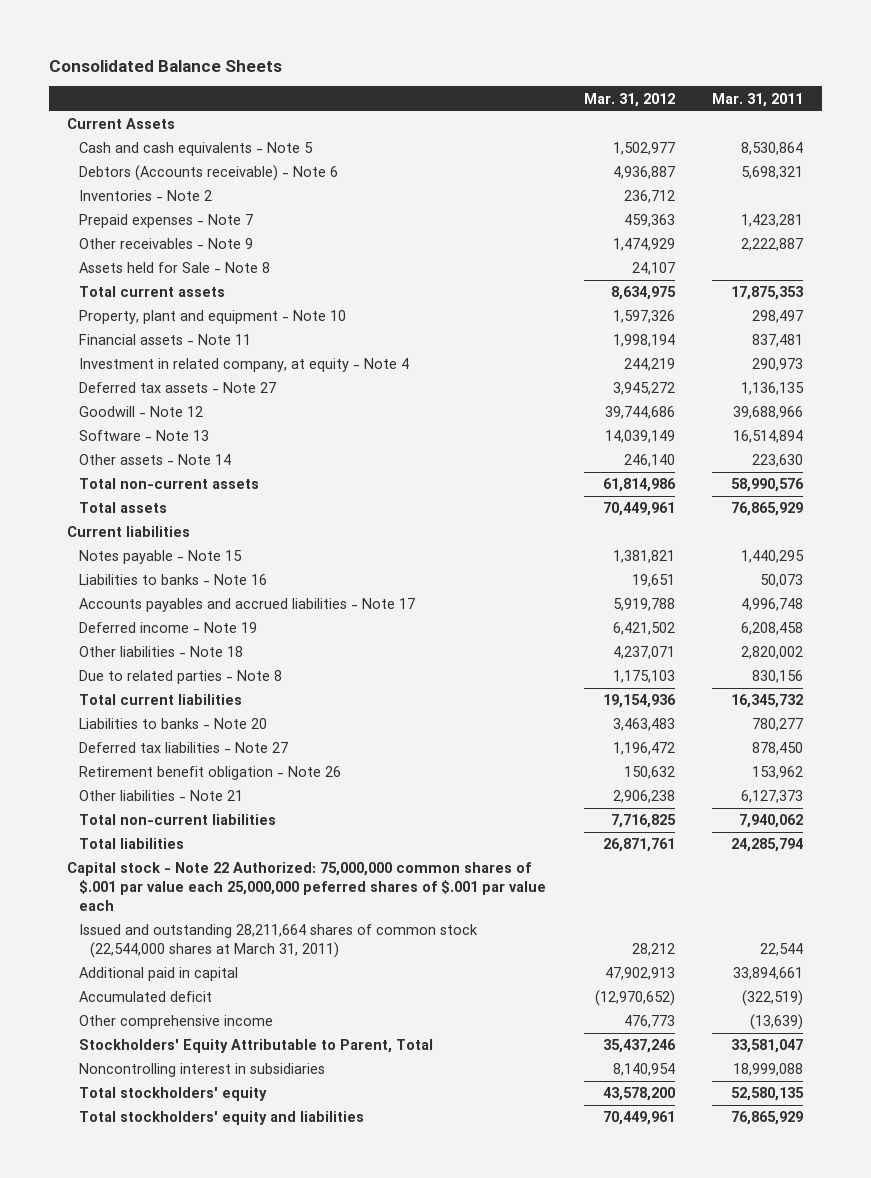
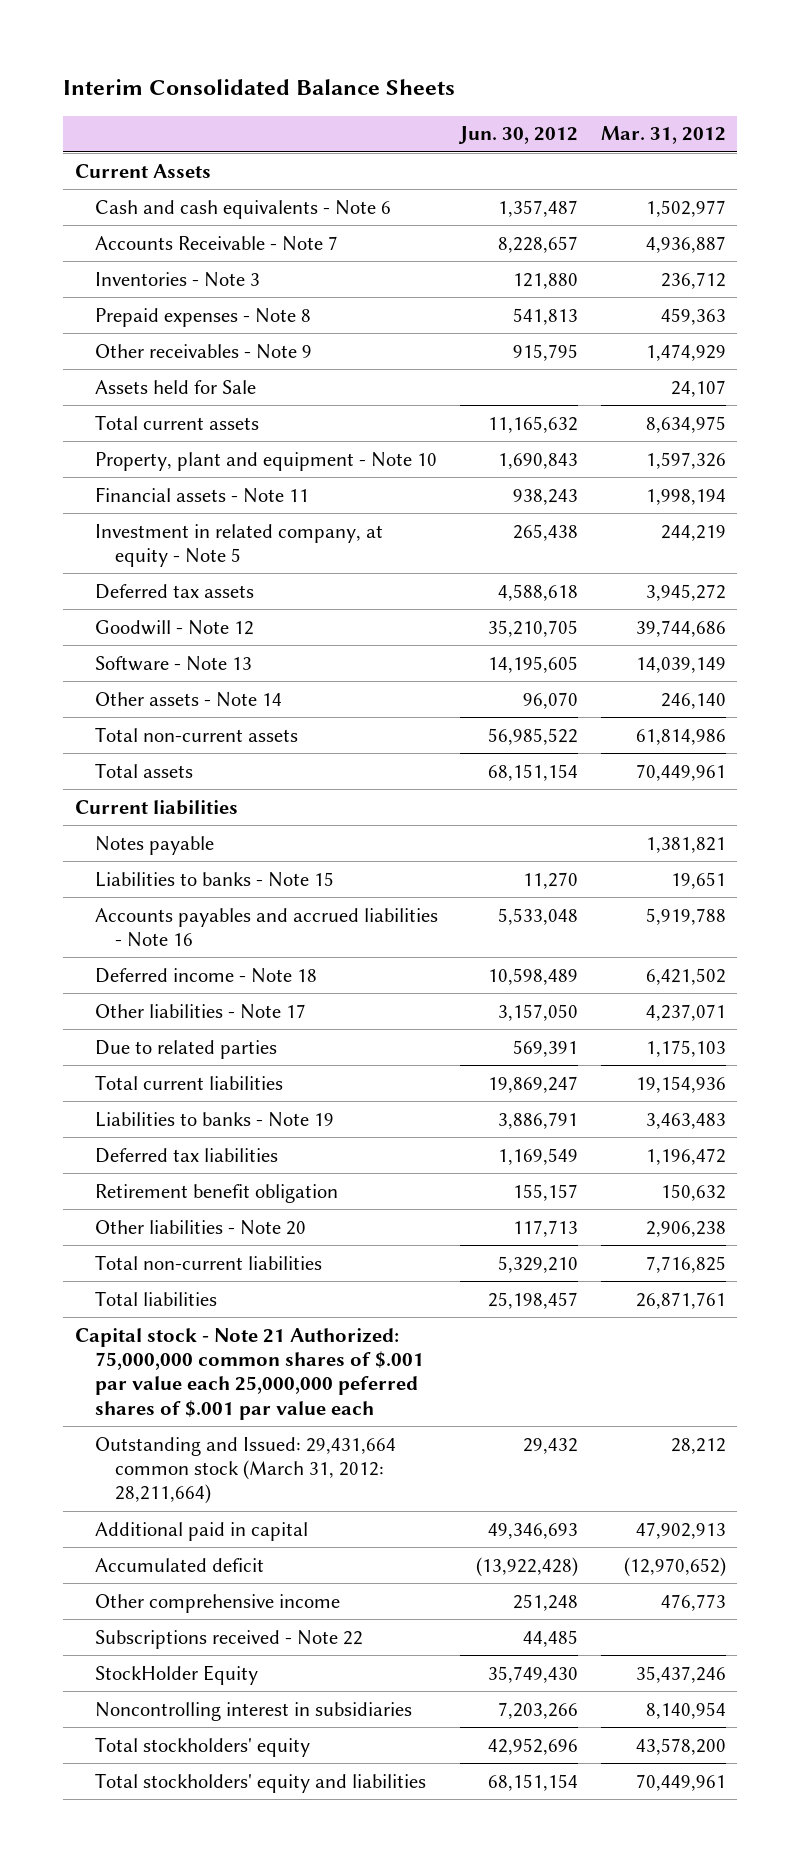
[48,59,282,72] Consolidated Balance Sheets -> [63,79,456,96] Interim Consolidated Balance Sheets
[712,92,804,107] Mar. 31, 2011 -> none
none -> [458,126,579,145] Jun. 30, 2012
[78,142,313,157] Cash and cash equivalents - Note 5 -> [94,199,391,219] Cash and cash equivalents - Note 6
[78,165,338,182] Debtors (Accounts receivable) - Note 6 -> [94,235,338,251] Accounts Receivable - Note 7
[78,190,212,202] Inventories - Note 2 -> [94,271,260,287] Inventories - Note 3
[78,214,253,229] Prepaid expenses - Note 7 -> [94,307,311,327] Prepaid expenses - Note 8
[78,262,270,274] Assets held for Sale - Note 8 -> [94,379,256,394] Assets held for Sale
[78,358,409,373] Investment in related company, at equity - Note 4 -> [94,523,383,568] Investment in related company, at equity - Note 5
[78,382,276,394] Deferred tax assets - Note 27 -> [94,583,254,599] Deferred tax assets
[78,550,242,565] Notes payable - Note 15 -> [94,835,214,855] Notes payable
[78,574,267,586] Liabilities to banks - Note 16 -> [94,871,334,887] Liabilities to banks - Note 15
[78,598,415,613] Accounts payables and accrued liabilities - Note 17 -> [94,907,438,948] Accounts payables and accrued liabilities - Note 16
[78,622,257,634] Deferred income - Note 19 -> [94,967,317,983] Deferred income - Note 18
[78,646,243,658] Other liabilities - Note 18 -> [94,1003,306,1019] Other liabilities - Note 17
[78,670,282,685] Due to related parties - Note 8 -> [94,1039,277,1059] Due to related parties
[78,718,267,730] Liabilities to banks - Note 20 -> [94,1111,334,1127] Liabilities to banks - Note 19
[78,742,288,754] Deferred tax liabilities - Note 27 -> [94,1147,278,1163] Deferred tax liabilities
[78,766,341,781] Retirement benefit obligation - Note 26 -> [94,1183,338,1203] Retirement benefit obligation
[78,790,243,802] Other liabilities - Note 21 -> [94,1219,306,1235] Other liabilities - Note 20
[67,862,546,912] Capital stock - Note 22 Authorized: 75,000,000 common shares of $.001 par value each 25,000,000 peferred shares of $.001 par value each -> [74,1327,424,1420] Capital stock - Note 21 Authorized: 75,000,000 common shares of $.001 par value each 25,000,000 peferred shares of $.001 par value each
[78,924,478,959] Issued and outstanding 28,211,664 shares of common stock (22,544,000 shares at March 31, 2011) -> [94,1436,396,1505] Outstanding and Issued: 29,431,664 common stock (March 31, 2012: 28,211,664)
none -> [94,1629,363,1649] Subscriptions received - Note 22
[78,1039,433,1054] Stockholders' Equity Attributable to Parent, Total -> [94,1664,258,1685] StockHolder Equity

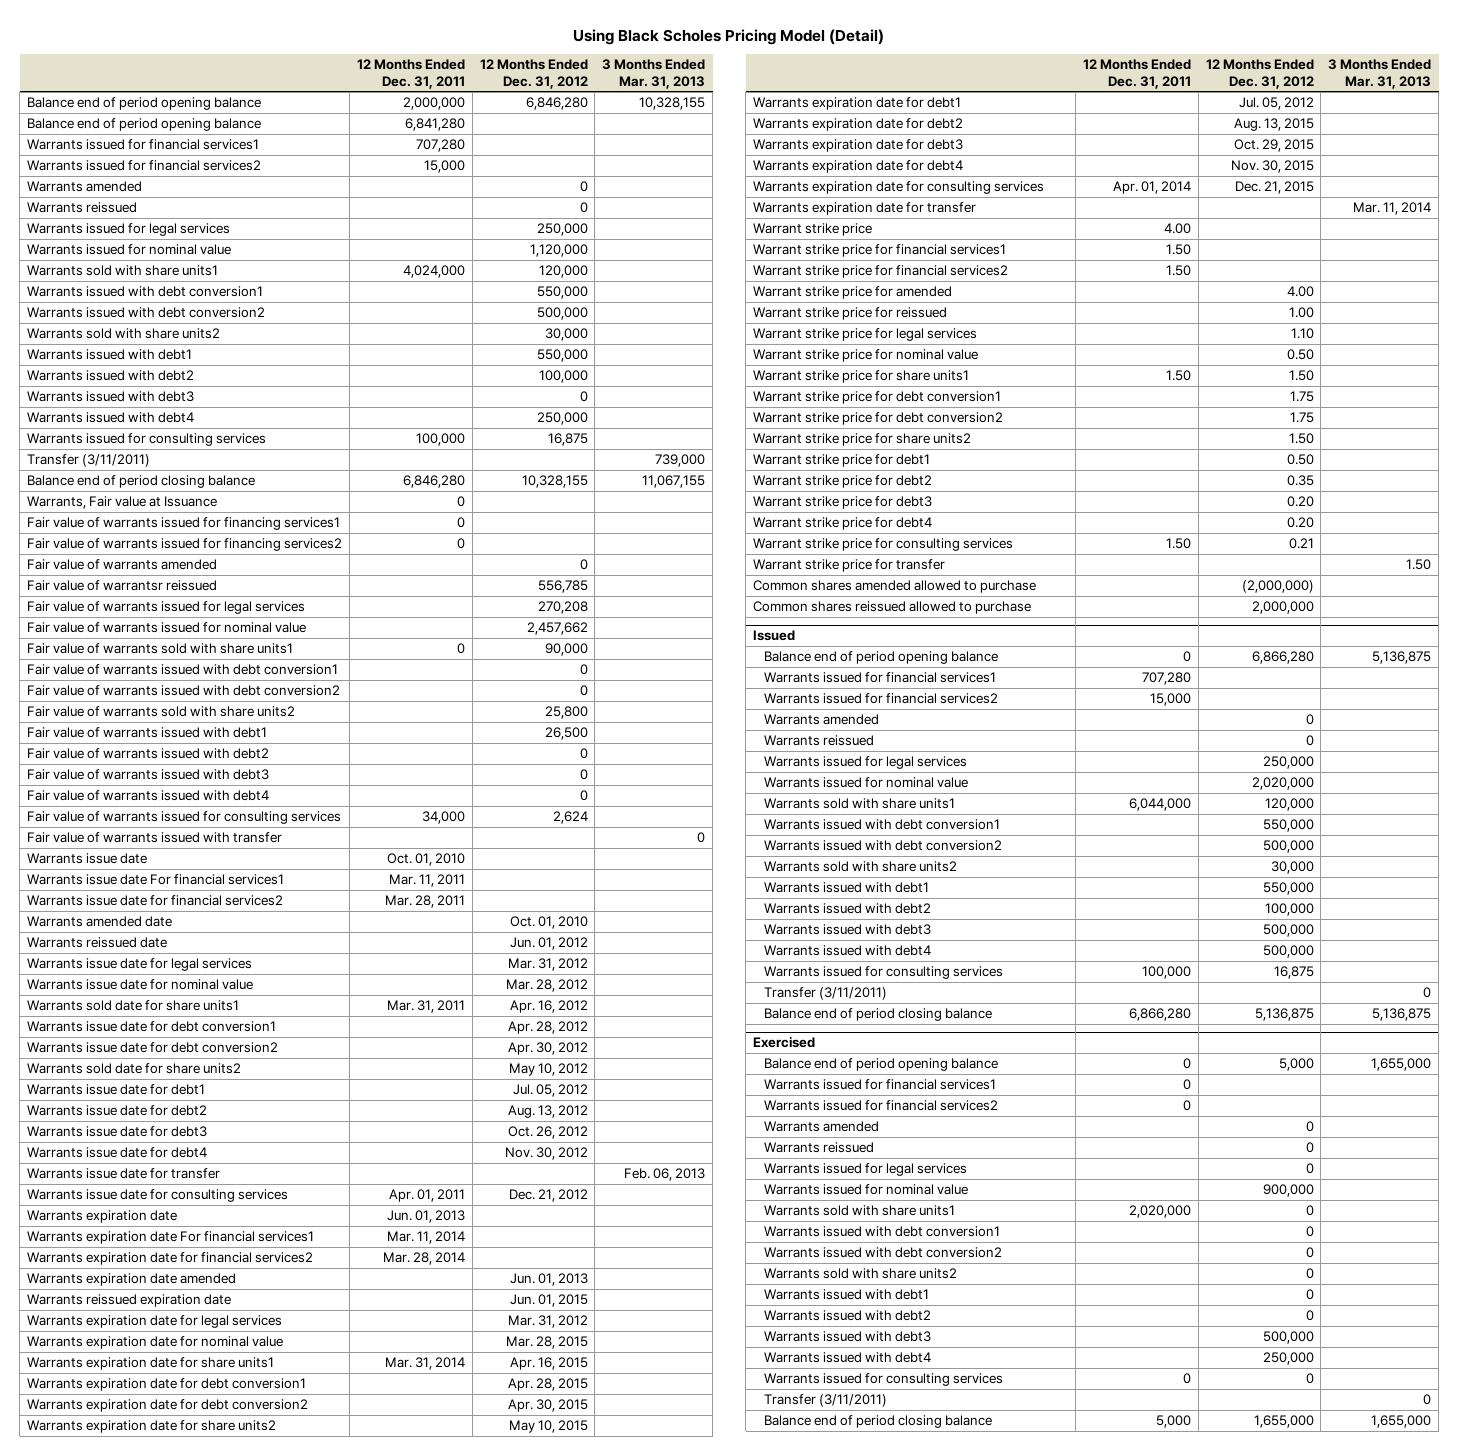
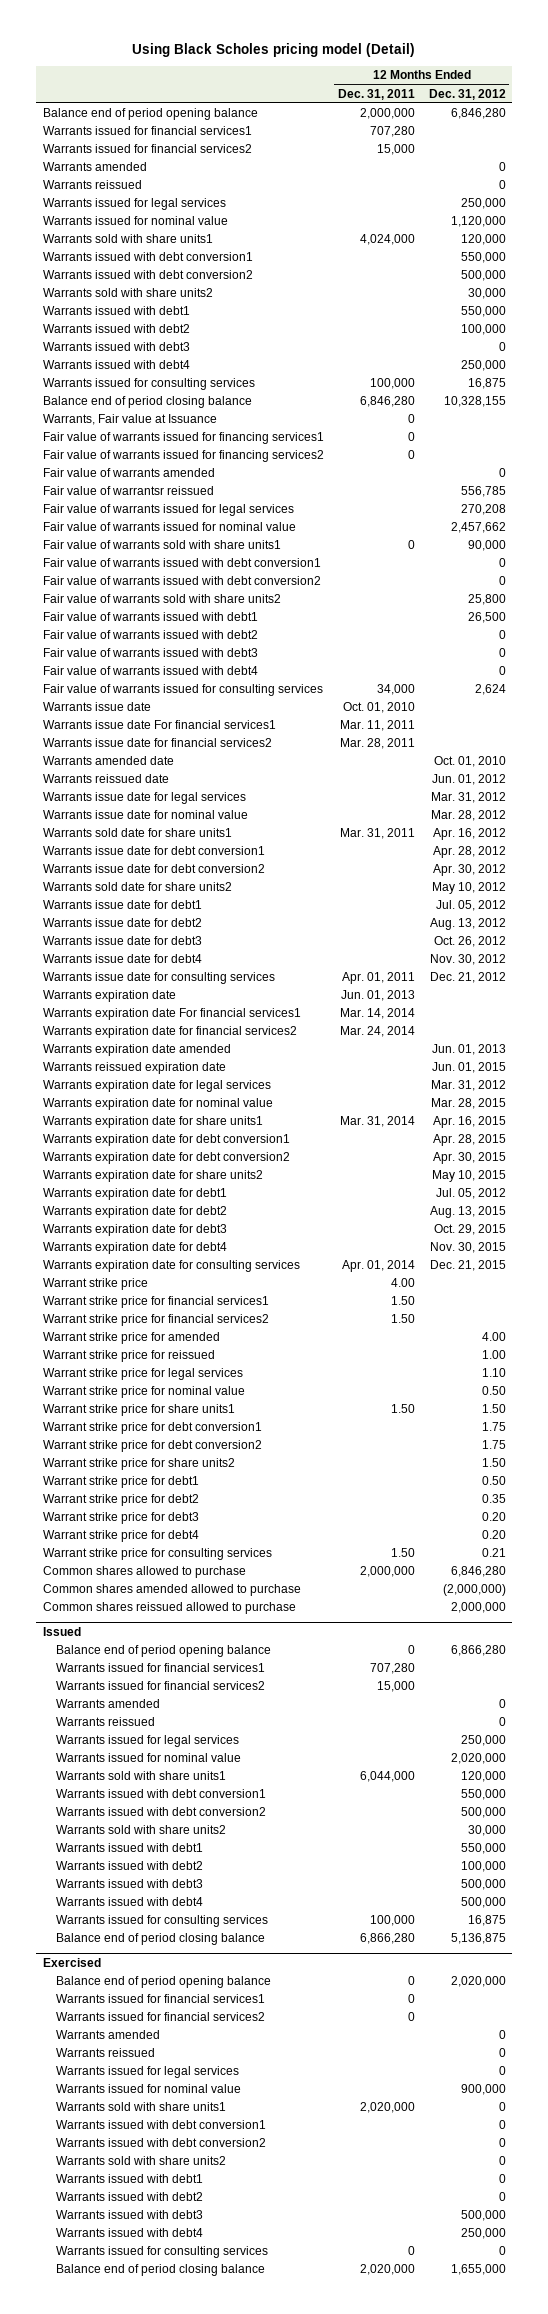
[573,28,885,45] Using Black Scholes Pricing Model (Detail) -> [132,43,416,58] Using Black Scholes pricing model (Detail)
[602,59,706,89] 3 Months Ended Mar. 31, 2013 -> none
[27,118,262,132] Balance end of period opening balance -> none
[27,454,151,468] Transfer (3/11/2011) -> none
[27,832,283,844] Fair value of warrants issued with transfer -> none
[27,1168,221,1180] Warrants issue date for transfer -> none
[386,1231,465,1245] Mar. 11, 2014 -> [339,1008,415,1020] Mar. 14, 2014
[382,1252,465,1266] Mar. 28, 2014 -> [339,1026,415,1038] Mar. 24, 2014
[753,202,977,216] Warrants expiration date for transfer -> none
[753,559,946,573] Warrant strike price for transfer -> none
none -> [42,1566,246,1579] Common shares allowed to purchase
[763,987,887,1001] Transfer (3/11/2011) -> none
[1278,1058,1314,1072] 5,000 -> [450,1976,506,1988] 2,020,000
[763,1394,887,1408] Transfer (3/11/2011) -> none
[1155,1415,1191,1429] 5,000 -> [359,2264,415,2276] 2,020,000

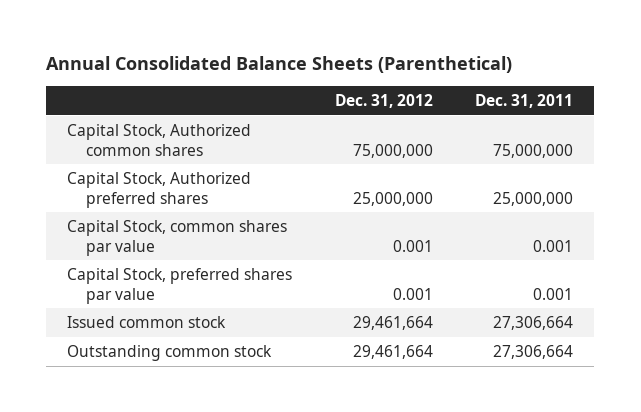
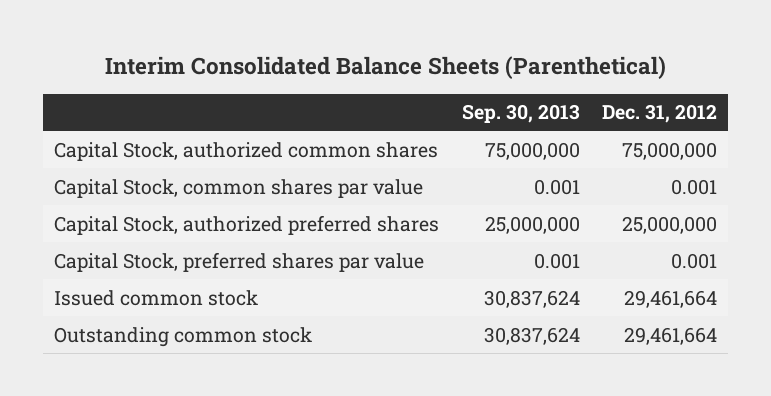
[46,56,513,74] Annual Consolidated Balance Sheets (Parenthetical) -> [104,55,666,79] Interim Consolidated Balance Sheets (Parenthetical)
[475,94,574,109] Dec. 31, 2011 -> none
none -> [461,104,580,124] Sep. 30, 2013
[67,171,252,208] Capital Stock, Authorized preferred shares -> none
[67,123,252,156] Capital Stock, Authorized common shares -> [54,141,439,161] Capital Stock, authorized common shares
none -> [54,214,440,235] Capital Stock, authorized preferred shares

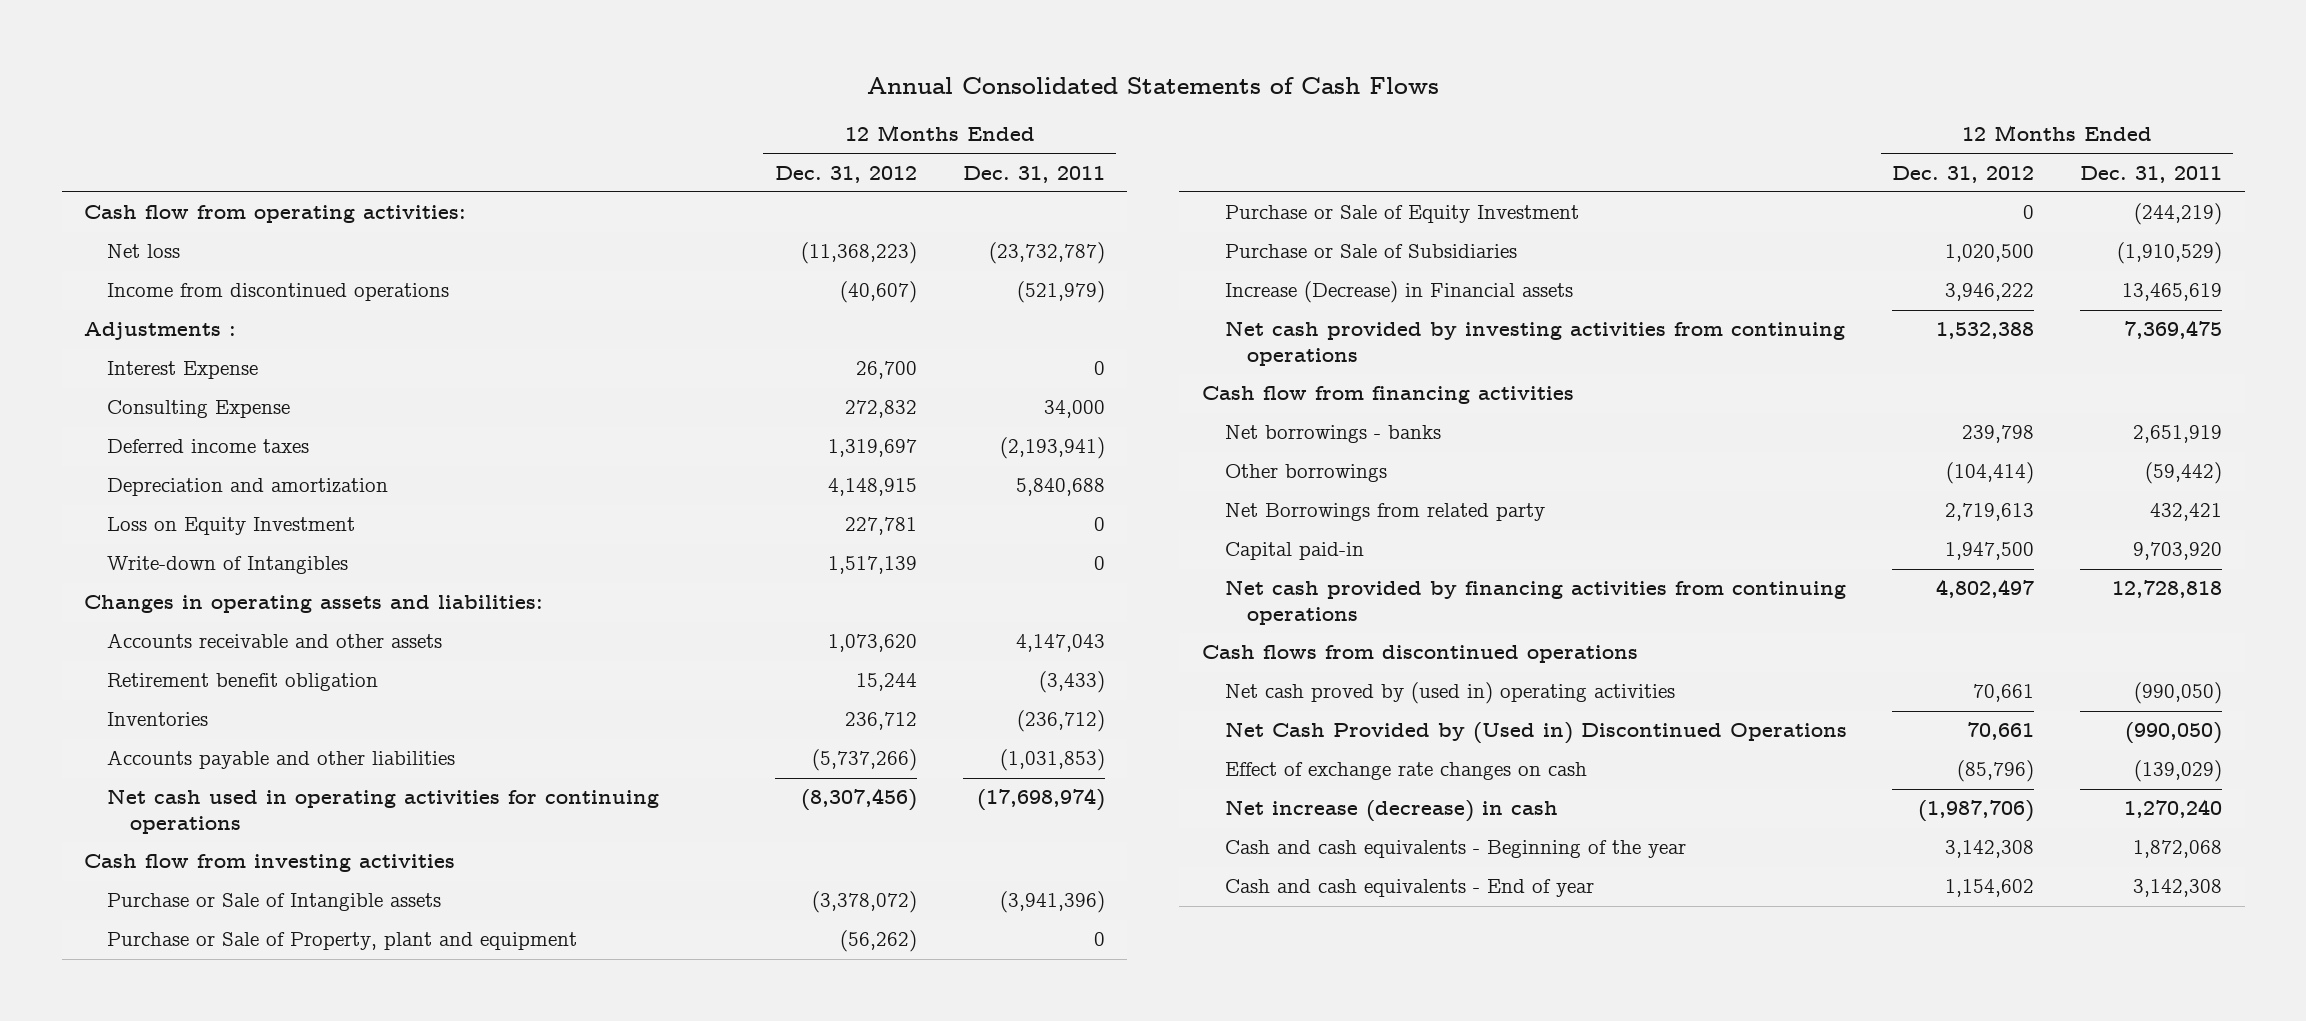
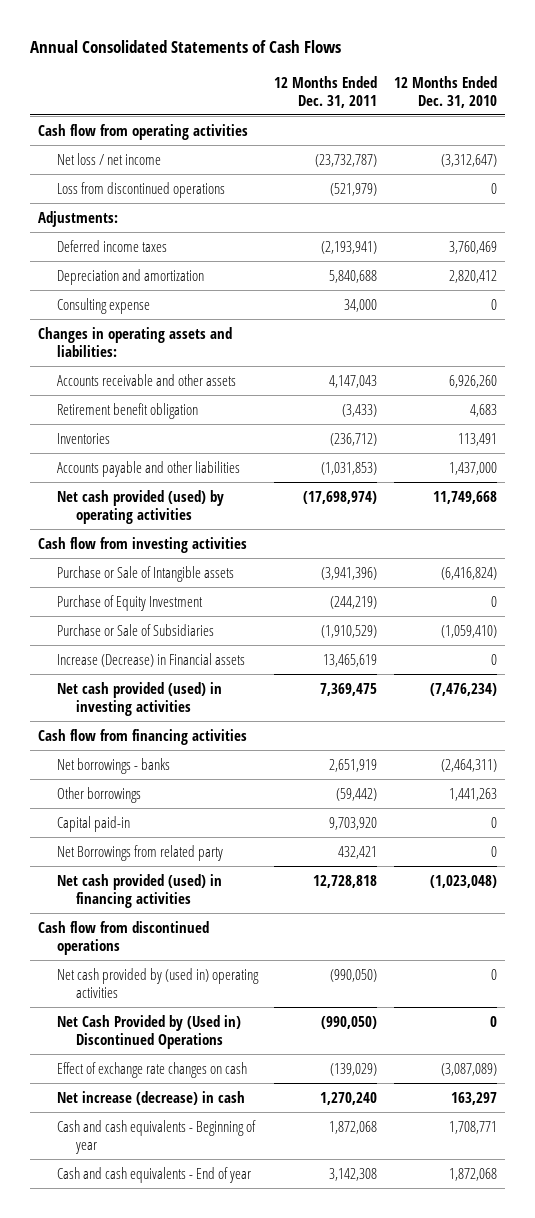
[774,165,917,183] Dec. 31, 2012 -> none
none -> [393,75,497,108] 12 Months Ended Dec. 31, 2010
[107,361,259,380] Interest Expense -> none
[107,400,291,419] Consulting Expense -> none
[84,205,467,224] Cash flow from operating activities: -> [38,123,249,140] Cash flow from operating activities
[107,244,181,259] Net loss -> [56,152,161,165] Net loss / net income
[107,283,450,302] Income from discontinued operations -> [56,181,225,198] Loss from discontinued operations
[84,322,237,341] Adjustments : -> [38,210,119,227] Adjustments:
[107,517,356,536] Loss on Equity Investment -> none
[107,556,349,575] Write-down of Intangibles -> none
none -> [56,297,150,314] Consulting expense
[107,789,660,835] Net cash used in operating activities for continuing operations -> [56,489,224,524] Net cash provided (used) by operating activities
[107,932,578,951] Purchase or Sale of Property, plant and equipment -> none
[1224,205,1579,224] Purchase or Sale of Equity Investment -> [56,594,203,611] Purchase of Equity Investment
[1224,321,1845,367] Net cash provided by investing activities from continuing operations -> [56,681,222,716] Net cash provided (used) in investing activities
[1224,503,1545,522] Net Borrowings from related party -> [56,844,223,861] Net Borrowings from related party
[1224,580,1846,626] Net cash provided by financing activities from continuing operations -> [56,873,222,908] Net cash provided (used) in financing activities
[1201,645,1638,664] Cash flows from discontinued operations -> [38,920,210,955] Cash flow from discontinued operations
[1224,682,1675,705] Net cash proved by (used in) operating activities -> [56,967,259,998] Net cash provided by (used in) operating activities
[1224,840,1686,859] Cash and cash equivalents - Beginning of the year -> [56,1119,256,1154] Cash and cash equivalents - Beginning of year

